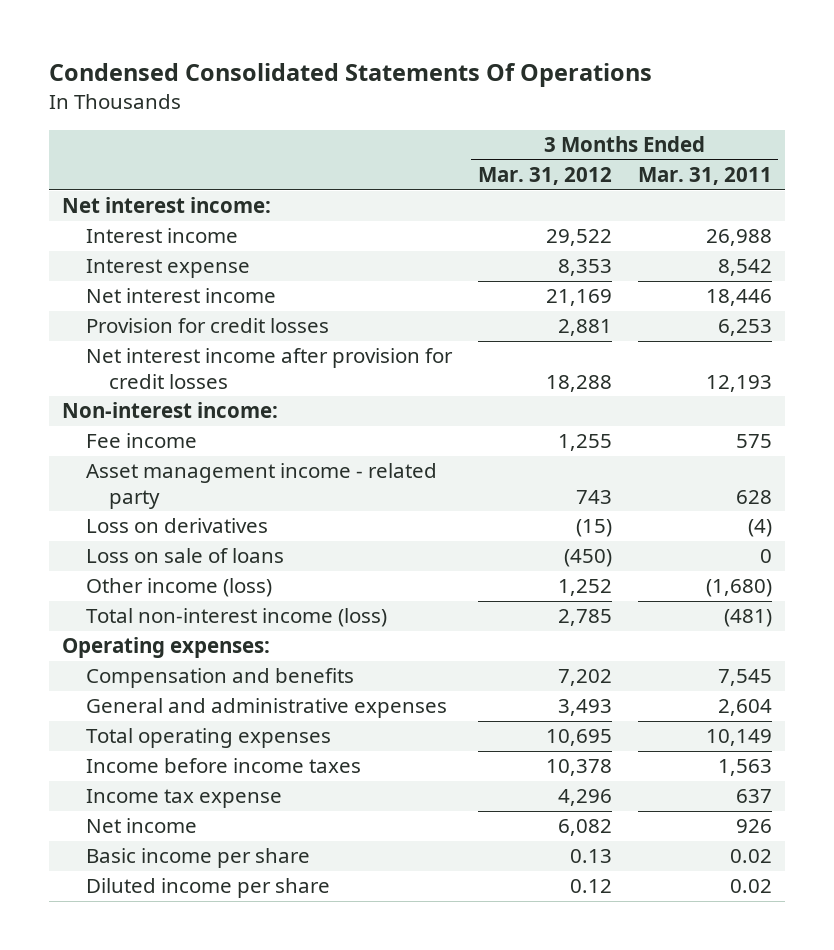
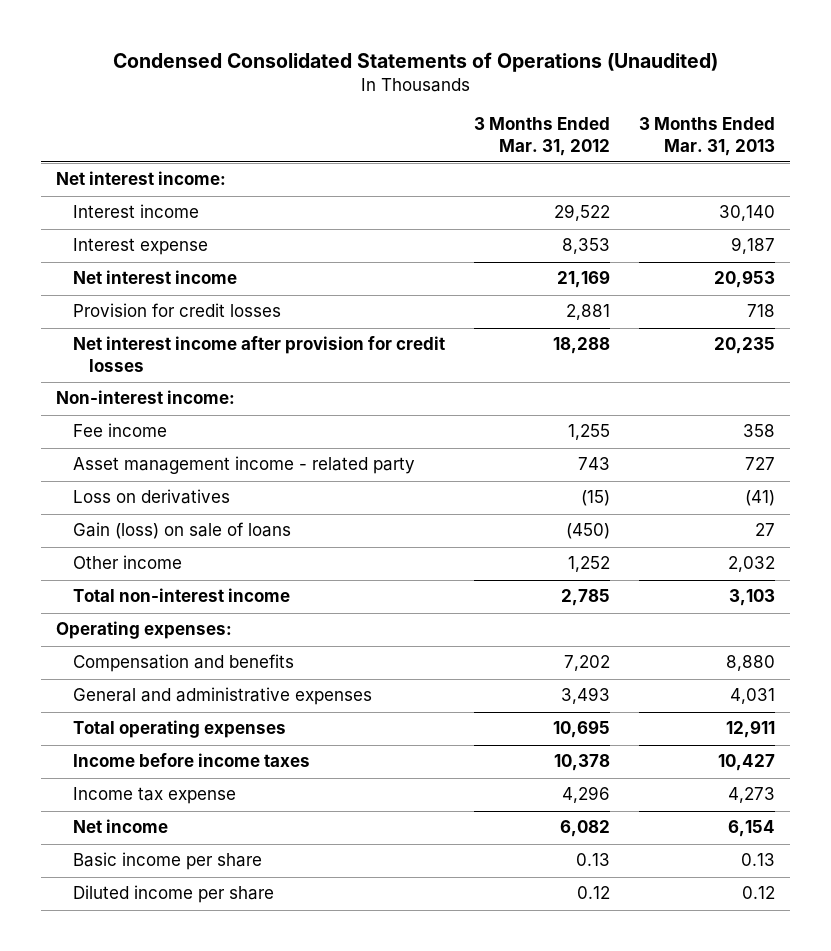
[49,63,653,88] Condensed Consolidated Statements Of Operations -> [112,51,718,72] Condensed Consolidated Statements of Operations (Unaudited)
[637,167,772,186] Mar. 31, 2011 -> none
none -> [639,117,776,156] 3 Months Ended Mar. 31, 2013
[85,548,284,564] Loss on sale of loans -> [72,522,291,540] Gain (loss) on sale of loans
[85,578,272,598] Other income (loss) -> [72,555,182,570] Other income
[85,608,387,628] Total non-interest income (loss) -> [72,588,290,603] Total non-interest income

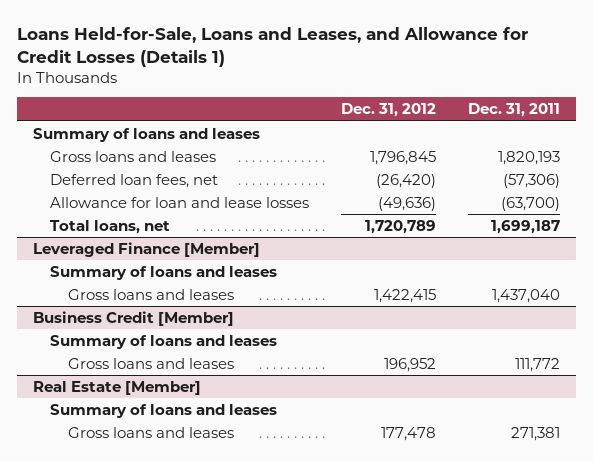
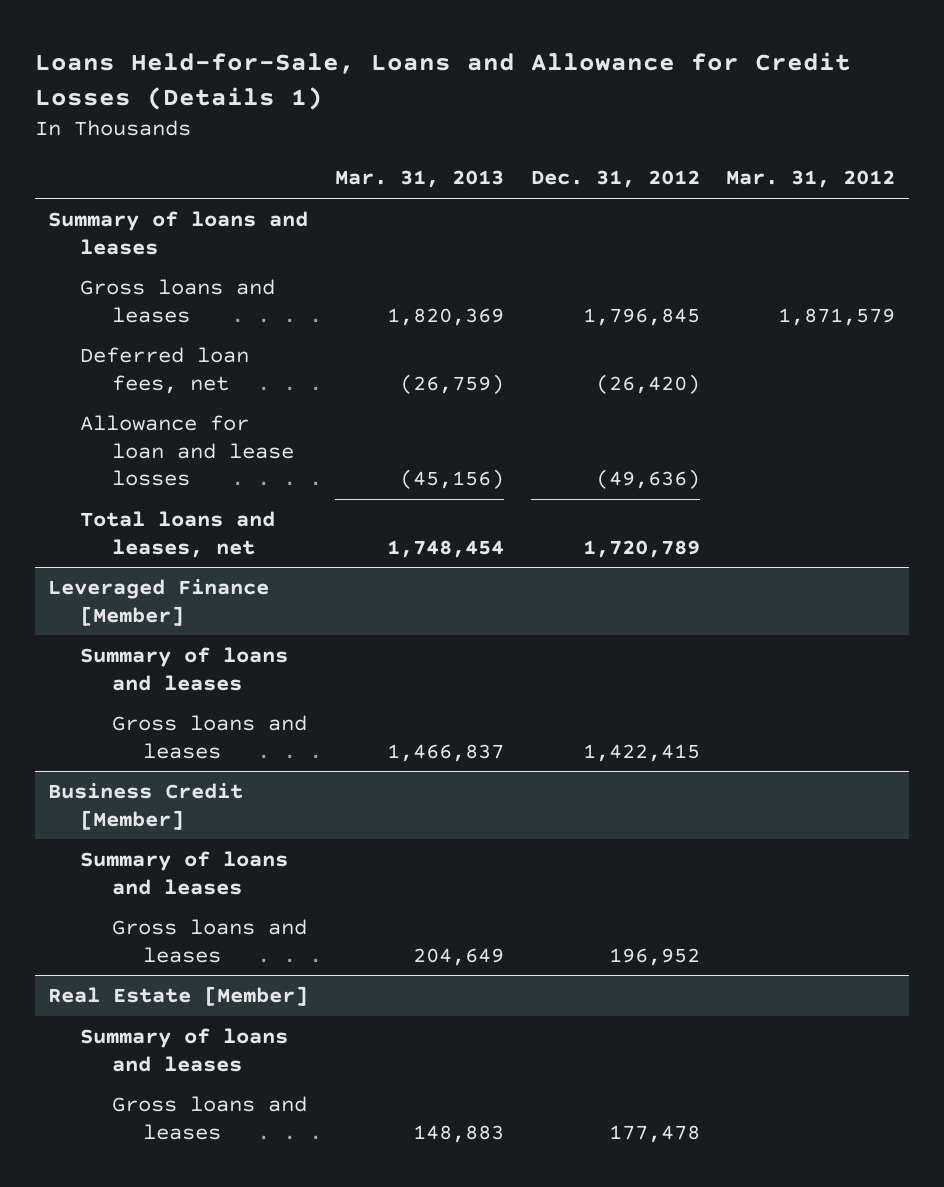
[16,26,528,67] Loans Held-for-Sale, Loans and Leases, and Allowance for Credit Losses (Details 1) -> [35,51,852,110] Loans Held-for-Sale, Loans and Allowance for Credit Losses (Details 1)
[468,103,561,118] Dec. 31, 2011 -> none
none -> [335,170,505,189] Mar. 31, 2013
none -> [726,170,896,189] Mar. 31, 2012
[50,219,171,234] Total loans, net -> [79,511,275,558] Total loans and leases, net

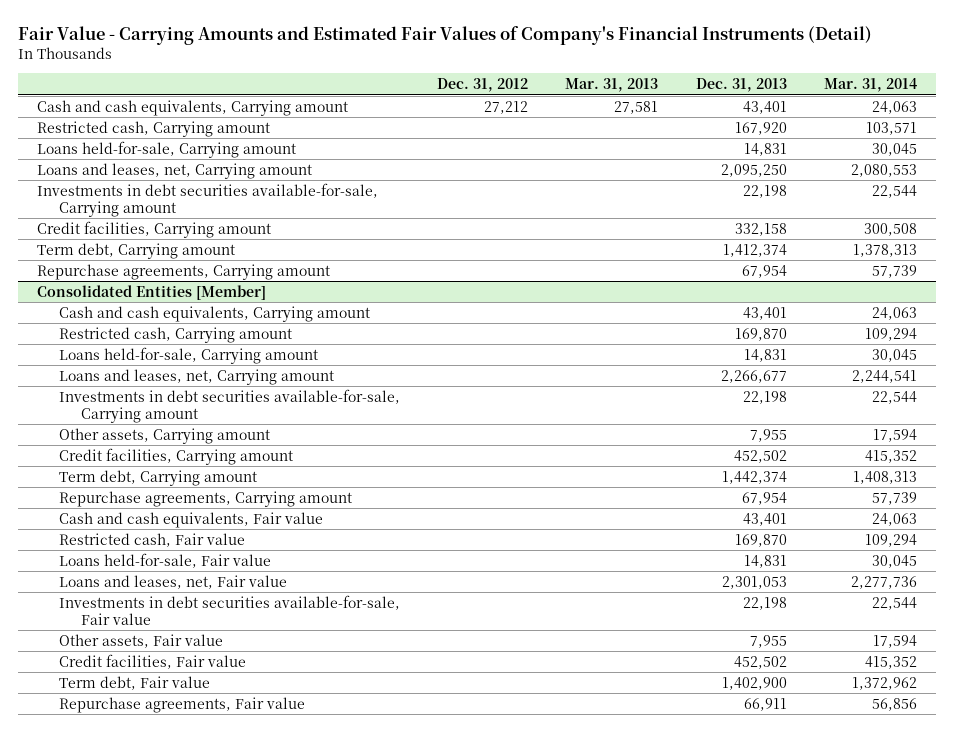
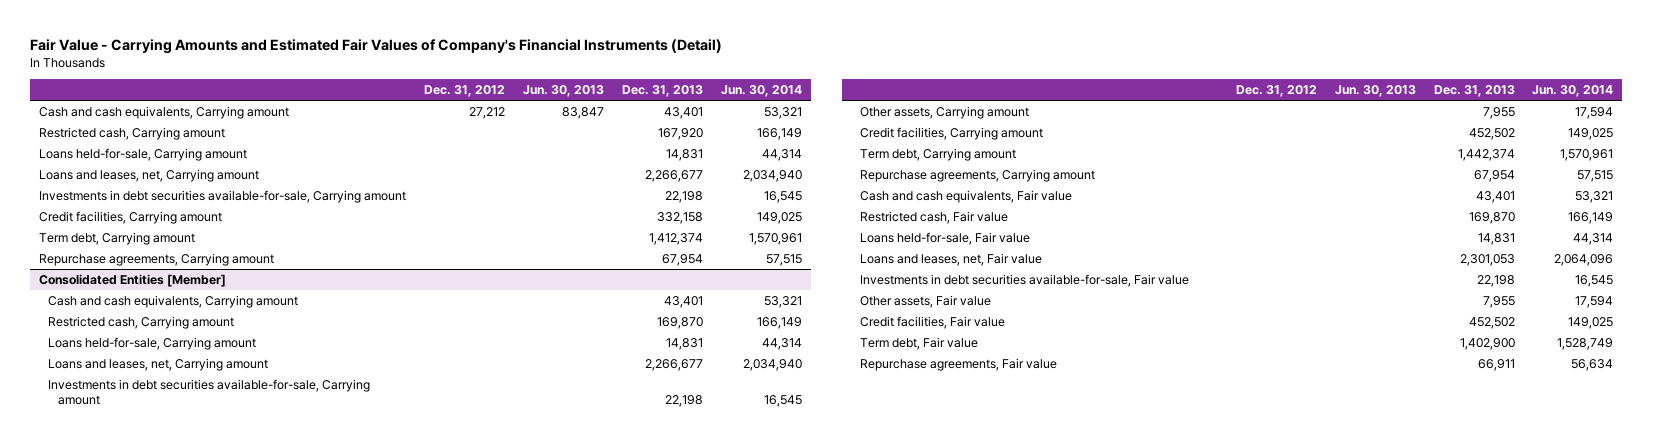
[565,78,659,93] Mar. 31, 2013 -> none
[823,78,917,93] Mar. 31, 2014 -> none
none -> [523,85,605,98] Jun. 30, 2013
none -> [720,85,802,98] Jun. 30, 2014
[720,163,787,177] 2,095,250 -> [644,169,703,182] 2,266,677

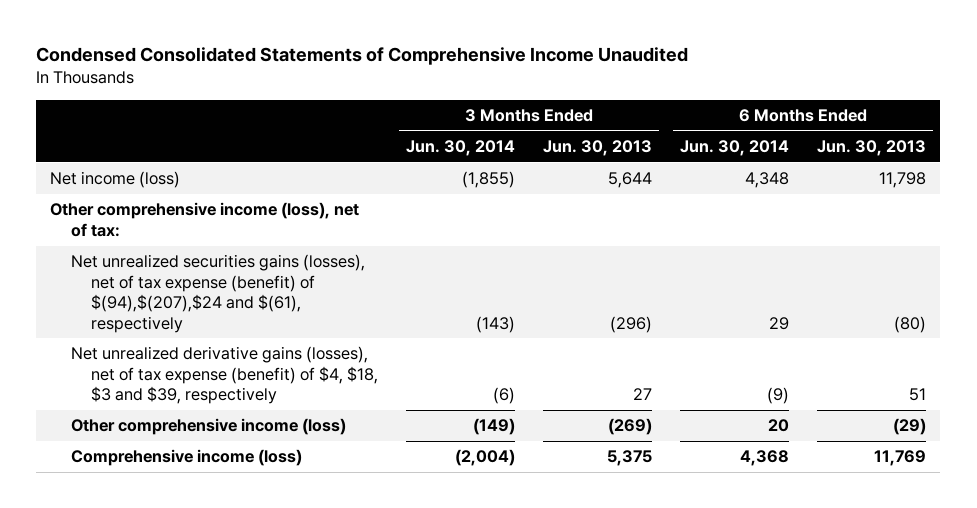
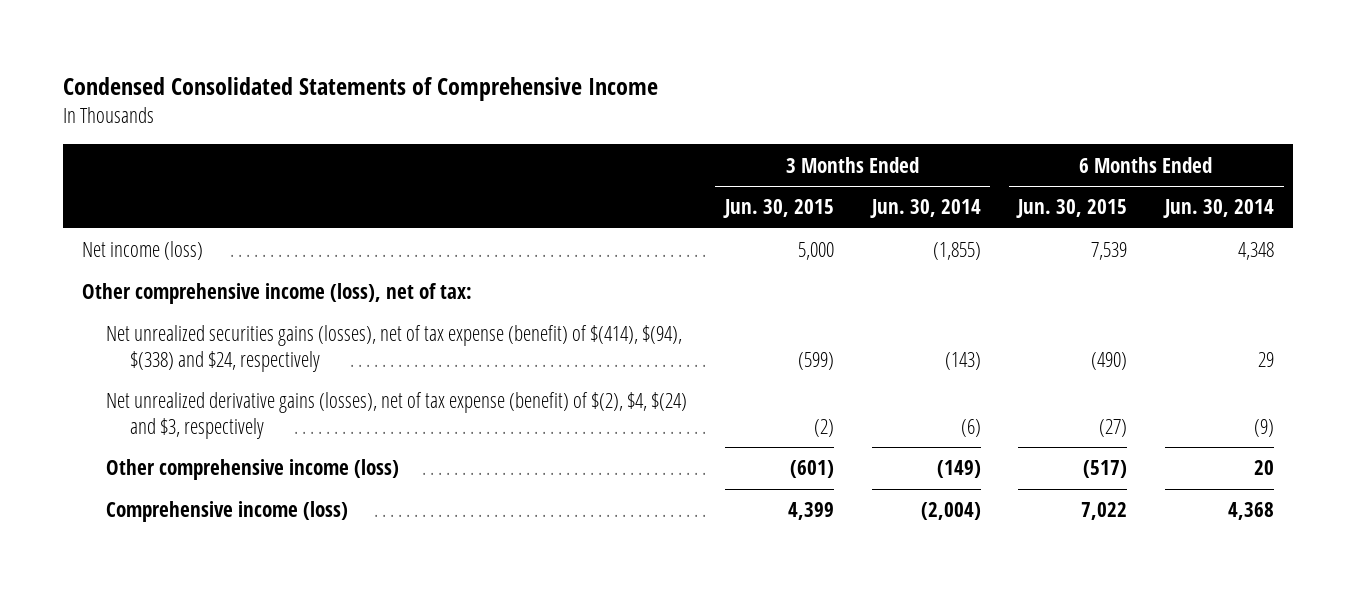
[36,47,689,66] Condensed Consolidated Statements of Comprehensive Income Unaudited -> [62,77,658,102] Condensed Consolidated Statements of Comprehensive Income
[543,140,653,157] Jun. 30, 2013 -> none
[817,140,927,157] Jun. 30, 2013 -> none
none -> [722,199,834,219] Jun. 30, 2015
none -> [1016,199,1128,219] Jun. 30, 2015
[70,254,365,333] Net unrealized securities gains (losses), net of tax expense (benefit) of $(94),$(207),$24 and $(61), respectively -> [105,325,682,372] Net unrealized securities gains (losses), net of tax expense (benefit) of $(414), $(94), $(338) and $24, respectively
[70,346,379,405] Net unrealized derivative gains (losses), net of tax expense (benefit) of $4, $18, $3 and $39, respectively -> [105,392,687,439] Net unrealized derivative gains (losses), net of tax expense (benefit) of $(2), $4, $(24) and $3, respectively

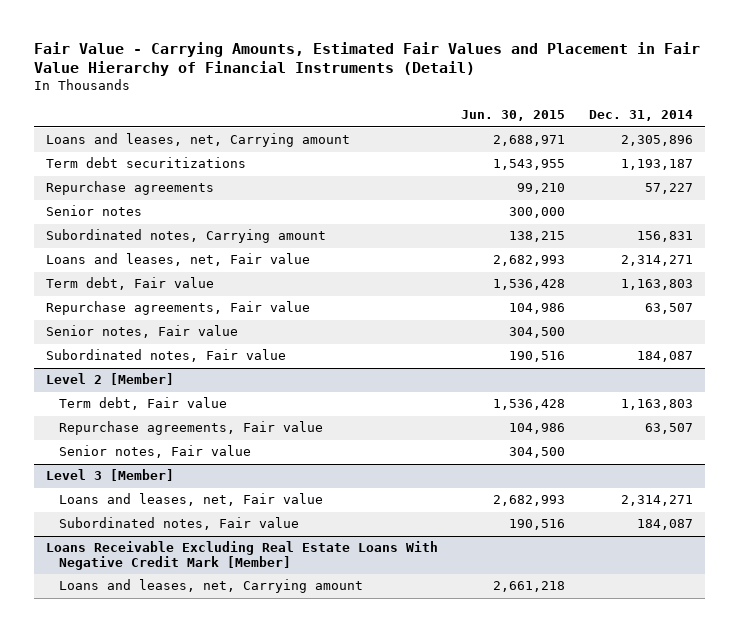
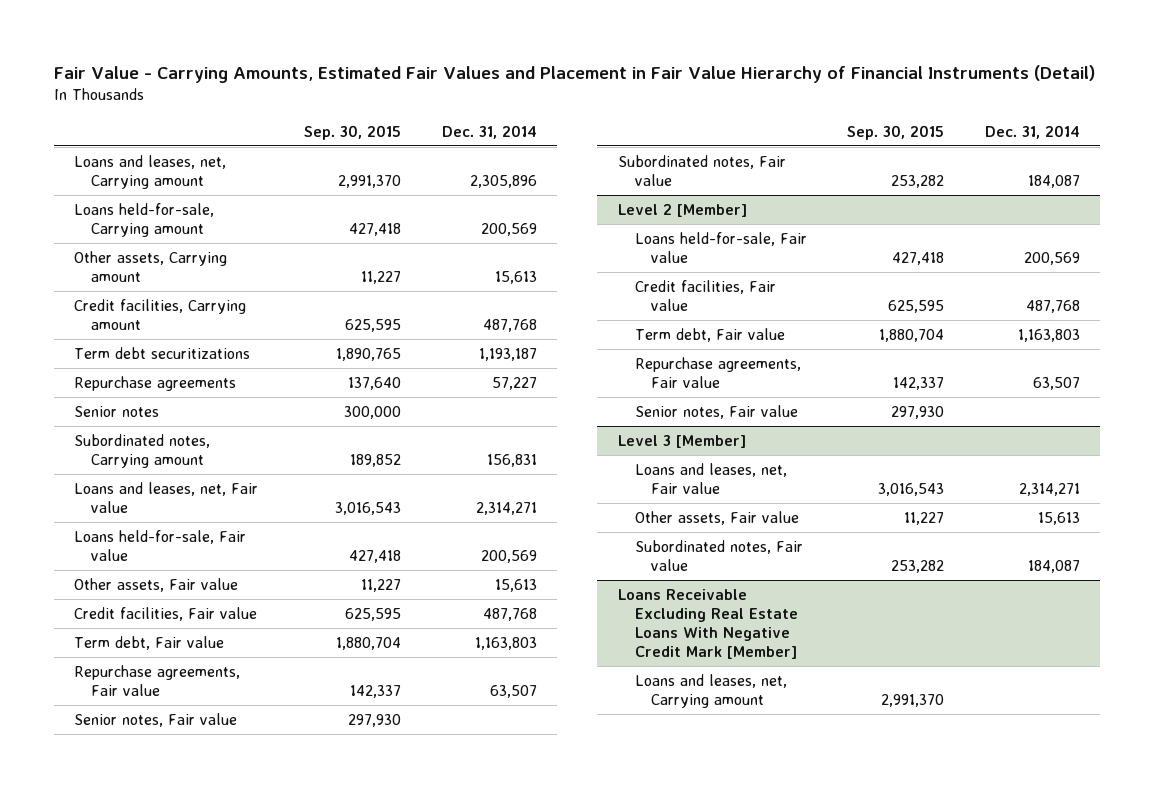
[461,110,566,122] Jun. 30, 2015 -> none
none -> [303,124,401,140] Sep. 30, 2015
none -> [74,203,215,238] Loans held-for-sale, Carrying amount
none -> [74,251,228,283] Other assets, Carrying amount
none -> [74,299,247,331] Credit facilities, Carrying amount
none -> [74,530,247,562] Loans held-for-sale, Fair value
none -> [74,578,239,593] Other assets, Fair value
none -> [74,607,258,622] Credit facilities, Fair value
none -> [634,232,807,264] Loans held-for-sale, Fair value
none -> [634,280,776,312] Credit facilities, Fair value
none -> [634,511,799,526] Other assets, Fair value

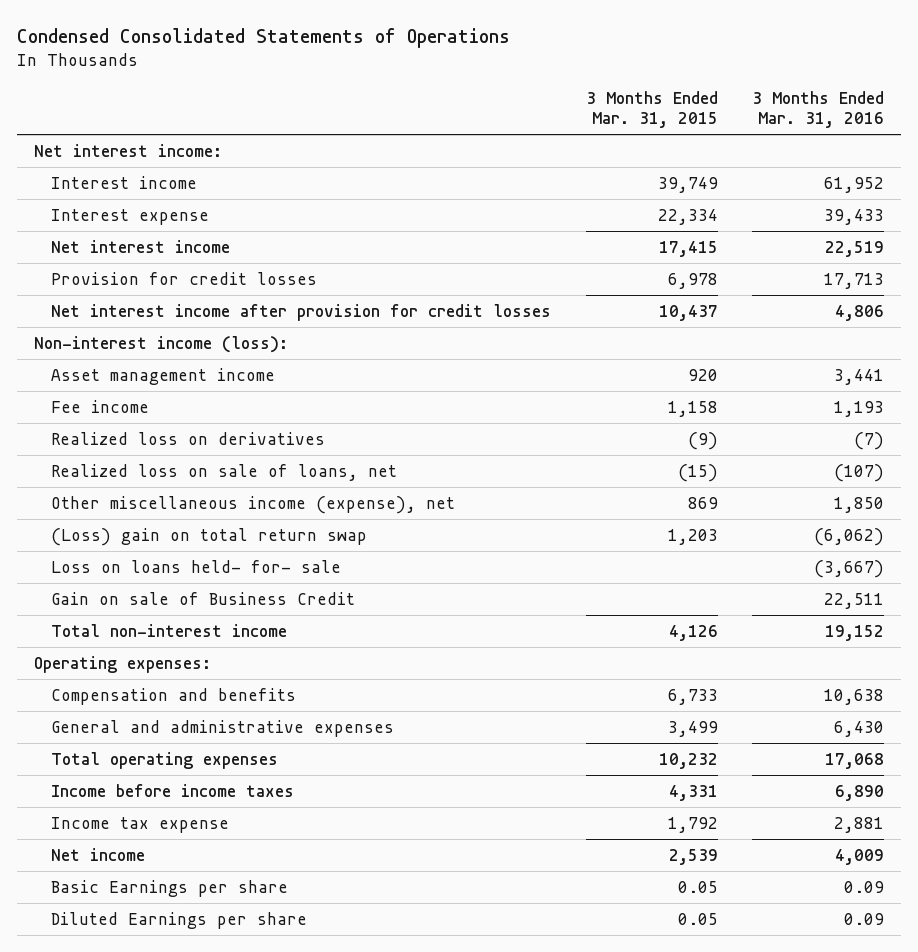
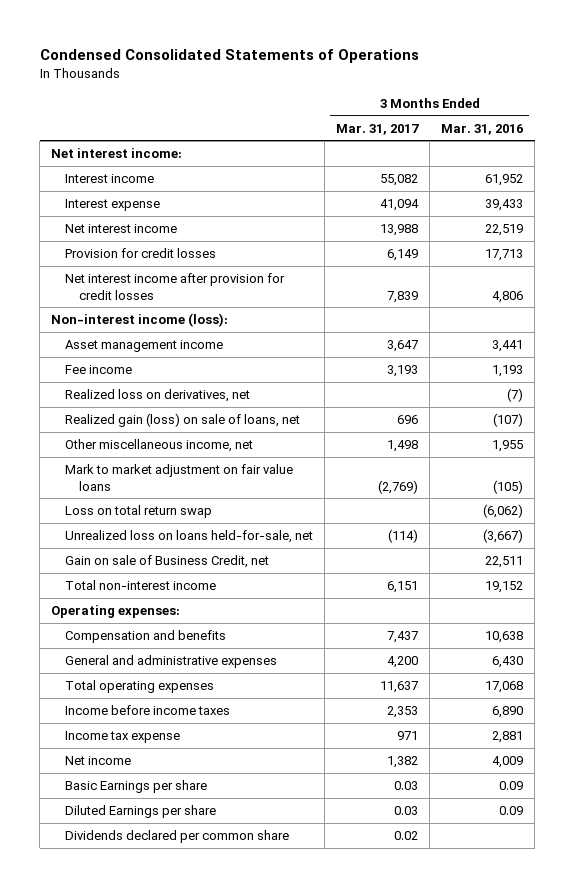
[585,91,718,129] 3 Months Ended Mar. 31, 2015 -> none
none -> [336,123,420,135] Mar. 31, 2017
[51,431,326,445] Realized loss on derivatives -> [65,388,251,402] Realized loss on derivatives, net
[51,463,398,481] Realized loss on sale of loans, net -> [65,412,301,427] Realized gain (loss) on sale of loans, net
[51,495,456,514] Other miscellaneous income (expense), net -> [65,438,254,452] Other miscellaneous income, net
[834,496,885,513] 1,850 -> [492,439,524,452] 1,955
none -> [65,463,294,491] Mark to market adjustment on fair value loans
[51,527,368,546] (Loss) gain on total return swap -> [65,504,213,518] Loss on total return swap
[51,559,342,573] Loss on loans held- for- sale -> [65,529,314,543] Unrealized loss on loans held-for-sale, net
[51,591,356,605] Gain on sale of Business Credit -> [65,554,270,568] Gain on sale of Business Credit, net
none -> [65,829,290,843] Dividends declared per common share

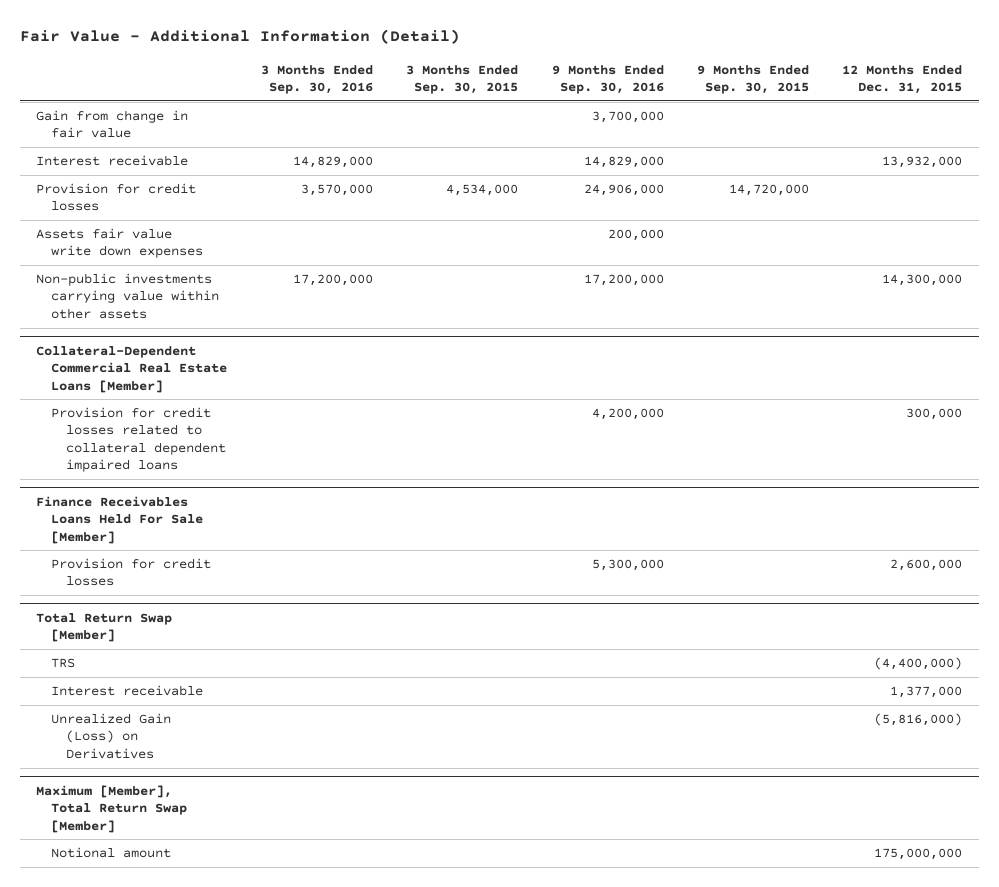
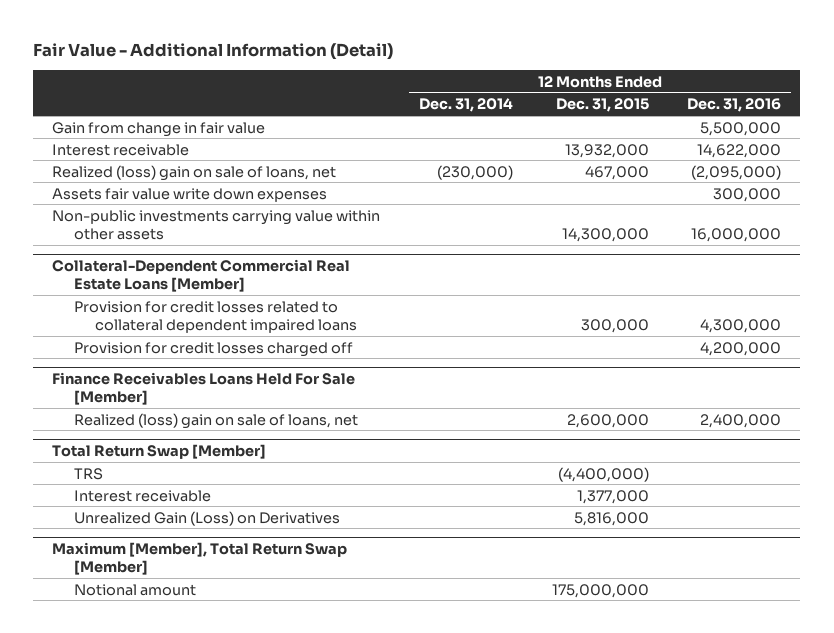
[260,64,373,95] 3 Months Ended Sep. 30, 2016 -> none
[406,64,519,95] 3 Months Ended Sep. 30, 2015 -> none
[551,64,664,95] 9 Months Ended Sep. 30, 2016 -> none
[697,64,810,95] 9 Months Ended Sep. 30, 2015 -> none
none -> [419,98,514,113] Dec. 31, 2014
none -> [687,98,782,113] Dec. 31, 2016
[36,183,197,212] Provision for credit losses -> none
none -> [52,164,337,181] Realized (loss) gain on sale of loans, net
none -> [73,341,353,357] Provision for credit losses charged off
[51,558,212,587] Provision for credit losses -> none
none -> [73,412,358,429] Realized (loss) gain on sale of loans, net
[874,713,963,727] (5,816,000) -> [573,511,649,526] 5,816,000

